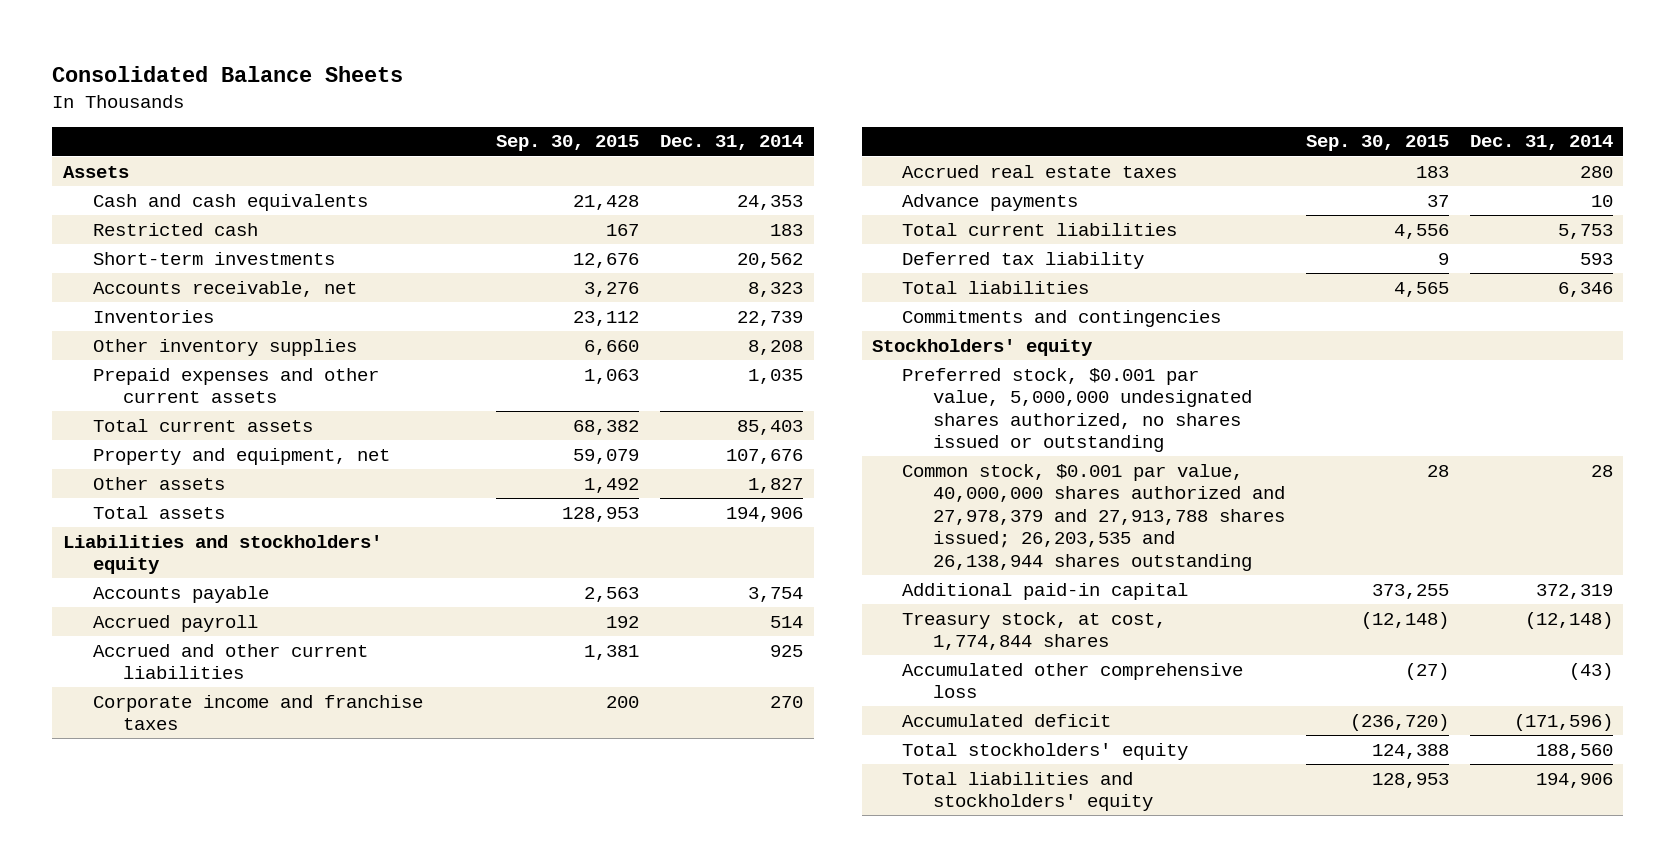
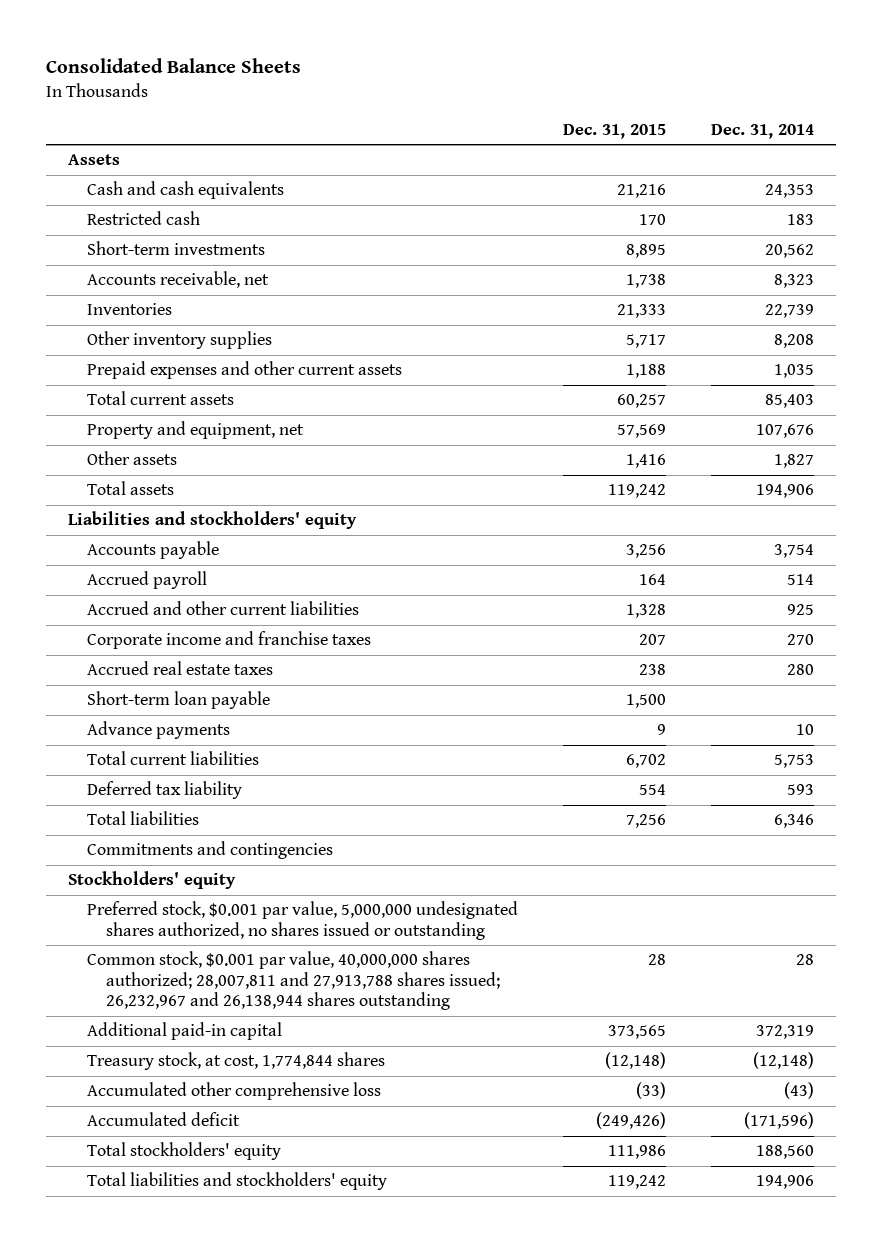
[496,135,640,152] Sep. 30, 2015 -> none
none -> [563,123,667,139] Dec. 31, 2015
none -> [87,691,271,710] Short-term loan payable
[902,463,1285,571] Common stock, $0.001 par value, 40,000,000 shares authorized and 27,978,379 and 27,913,788 shares issued; 26,203,535 and 26,138,944 shares outstanding -> [87,951,501,1011] Common stock, $0.001 par value, 40,000,000 shares authorized; 28,007,811 and 27,913,788 shares issued; 26,232,967 and 26,138,944 shares outstanding

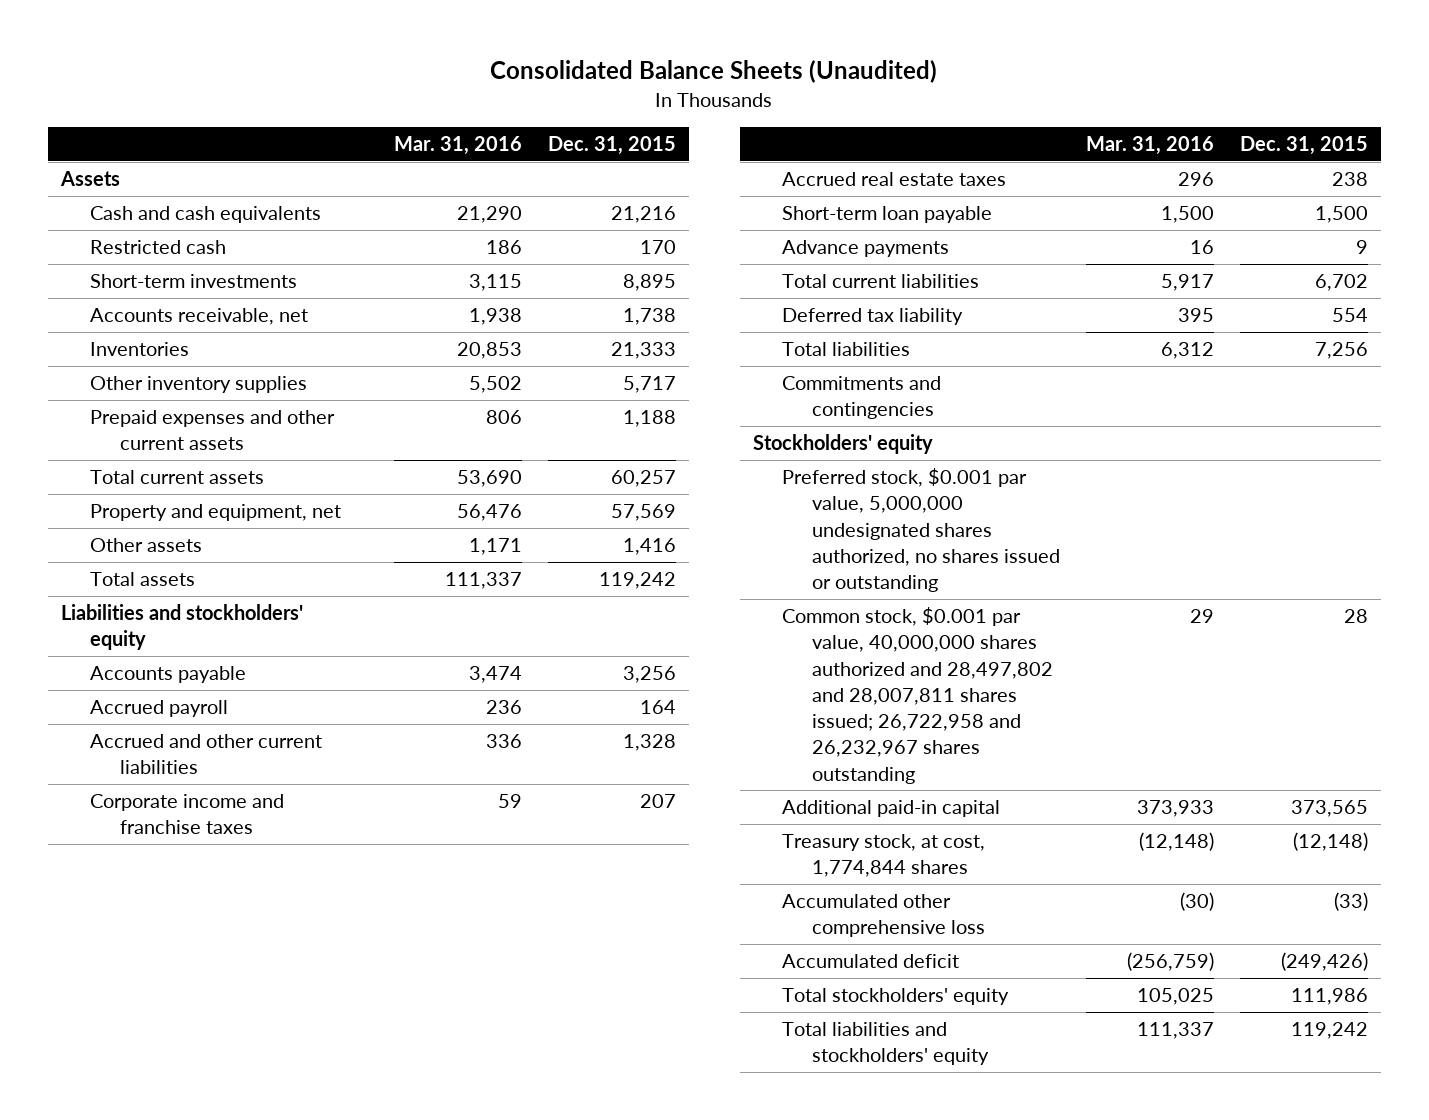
[45,58,301,74] Consolidated Balance Sheets -> [490,60,938,84] Consolidated Balance Sheets (Unaudited)
[710,123,814,139] Dec. 31, 2014 -> none
none -> [393,136,522,156] Mar. 31, 2016
[87,951,501,1011] Common stock, $0.001 par value, 40,000,000 shares authorized; 28,007,811 and 27,913,788 shares issued; 26,232,967 and 26,138,944 shares outstanding -> [782,607,1053,784] Common stock, $0.001 par value, 40,000,000 shares authorized and 28,497,802 and 28,007,811 shares issued; 26,722,958 and 26,232,967 shares outstanding

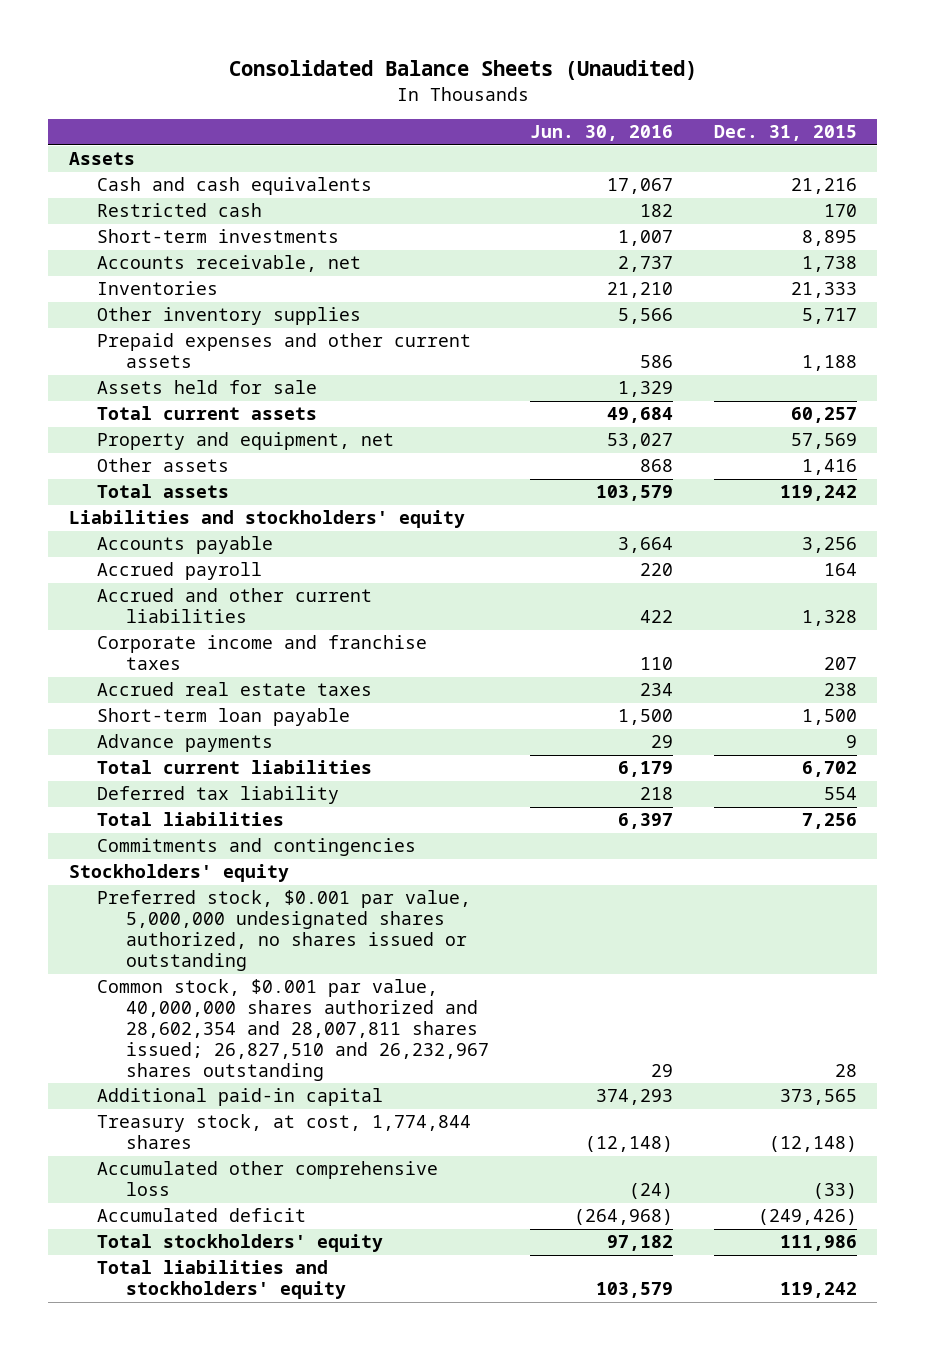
[393,136,522,156] Mar. 31, 2016 -> none
none -> [529,124,673,141] Jun. 30, 2016
none -> [97,380,318,395] Assets held for sale
[782,607,1053,784] Common stock, $0.001 par value, 40,000,000 shares authorized and 28,497,802 and 28,007,811 shares issued; 26,722,958 and 26,232,967 shares outstanding -> [97,979,489,1081] Common stock, $0.001 par value, 40,000,000 shares authorized and 28,602,354 and 28,007,811 shares issued; 26,827,510 and 26,232,967 shares outstanding

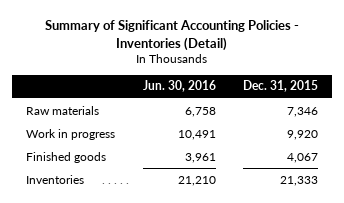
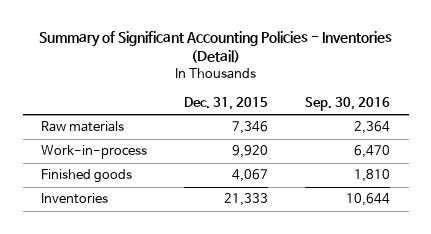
[142,80,216,93] Jun. 30, 2016 -> none
none -> [305,96,391,111] Sep. 30, 2016
[26,128,116,140] Work in progress -> [41,145,148,160] Work-in-process

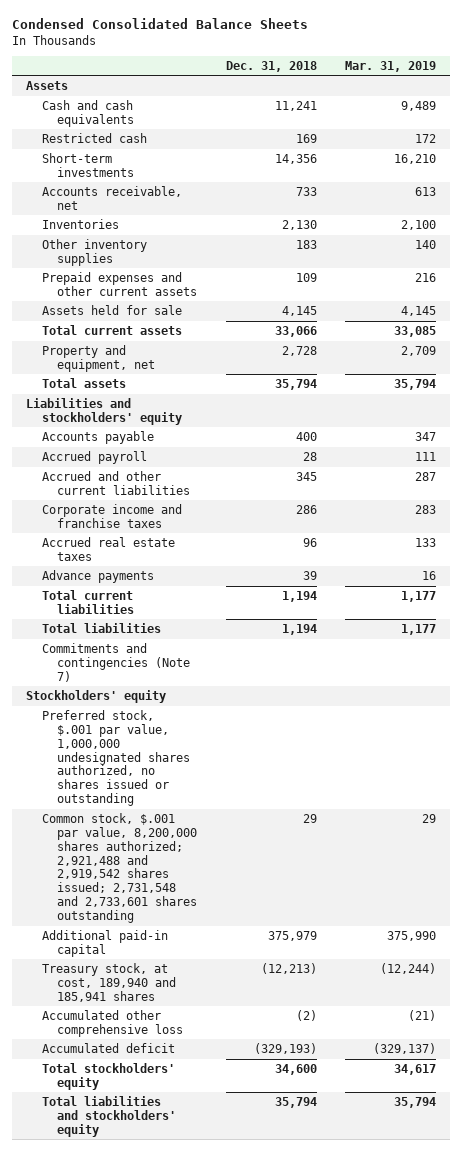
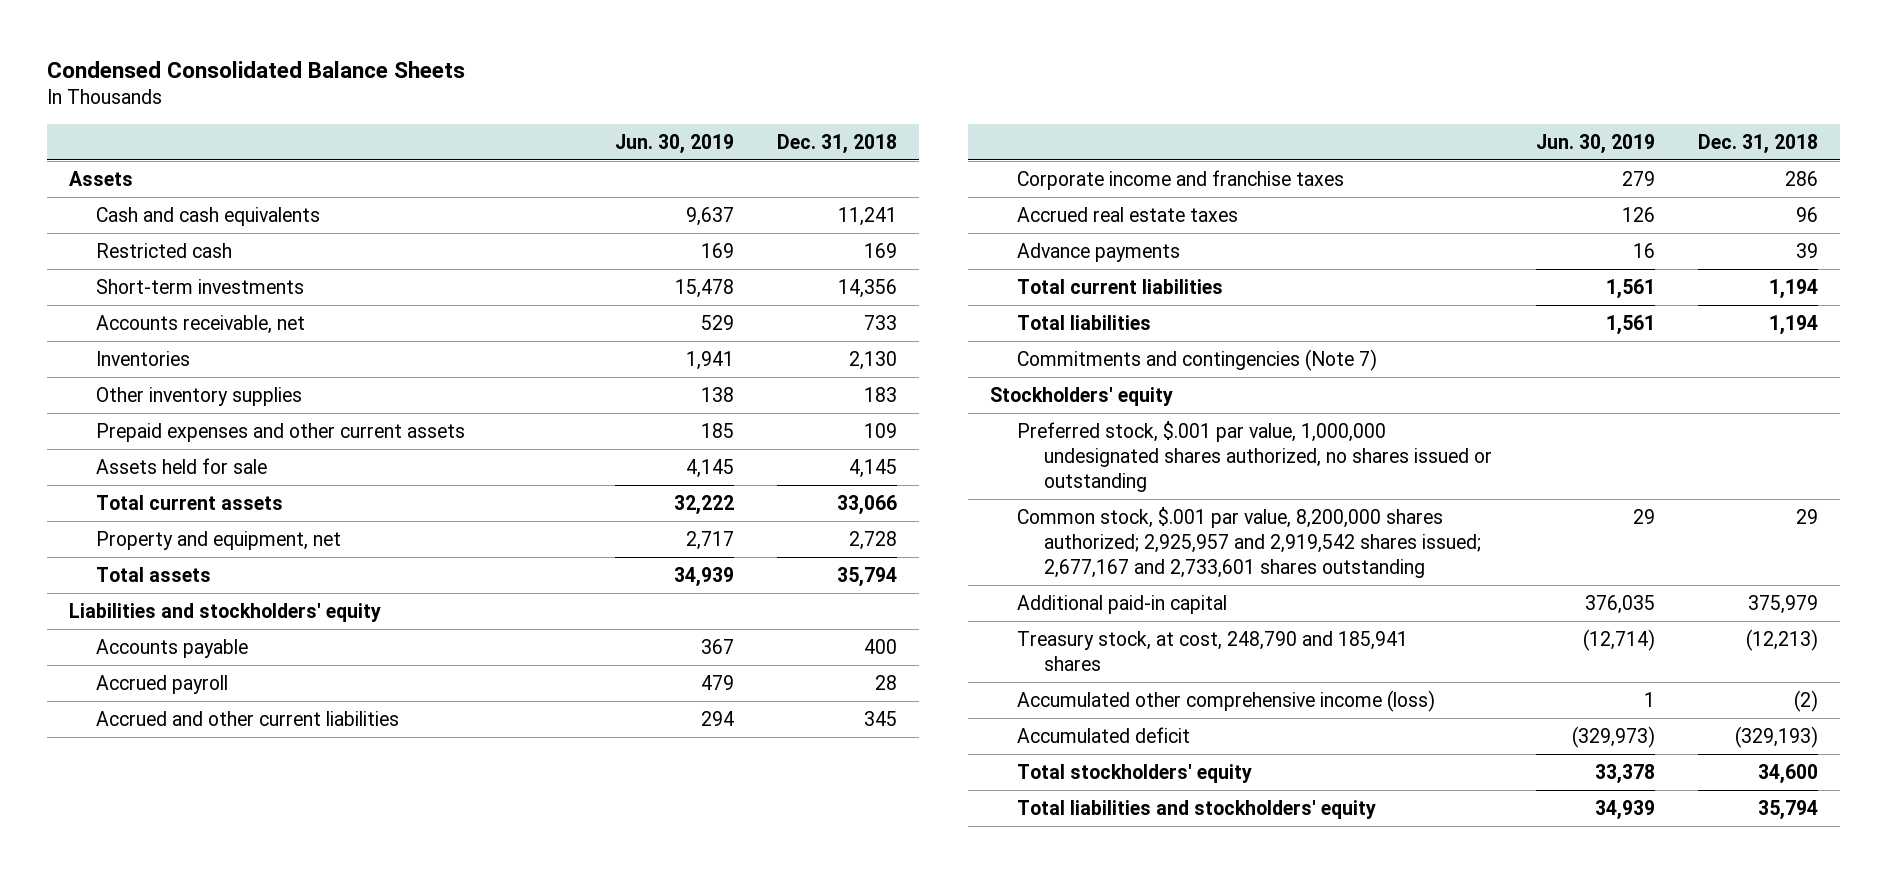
[344,60,436,72] Mar. 31, 2019 -> none
none -> [614,134,734,155] Jun. 30, 2019
[41,812,198,924] Common stock, $.001 par value, 8,200,000 shares authorized; 2,921,488 and 2,919,542 shares issued; 2,731,548 and 2,733,601 shares outstanding -> [1017,506,1482,579] Common stock, $.001 par value, 8,200,000 shares authorized; 2,925,957 and 2,919,542 shares issued; 2,677,167 and 2,733,601 shares outstanding
[41,962,177,1002] Treasury stock, at cost, 189,940 and 185,941 shares -> [1017,630,1409,672] Treasury stock, at cost, 248,790 and 185,941 shares
[41,1009,184,1037] Accumulated other comprehensive loss -> [1017,689,1436,712] Accumulated other comprehensive income (loss)

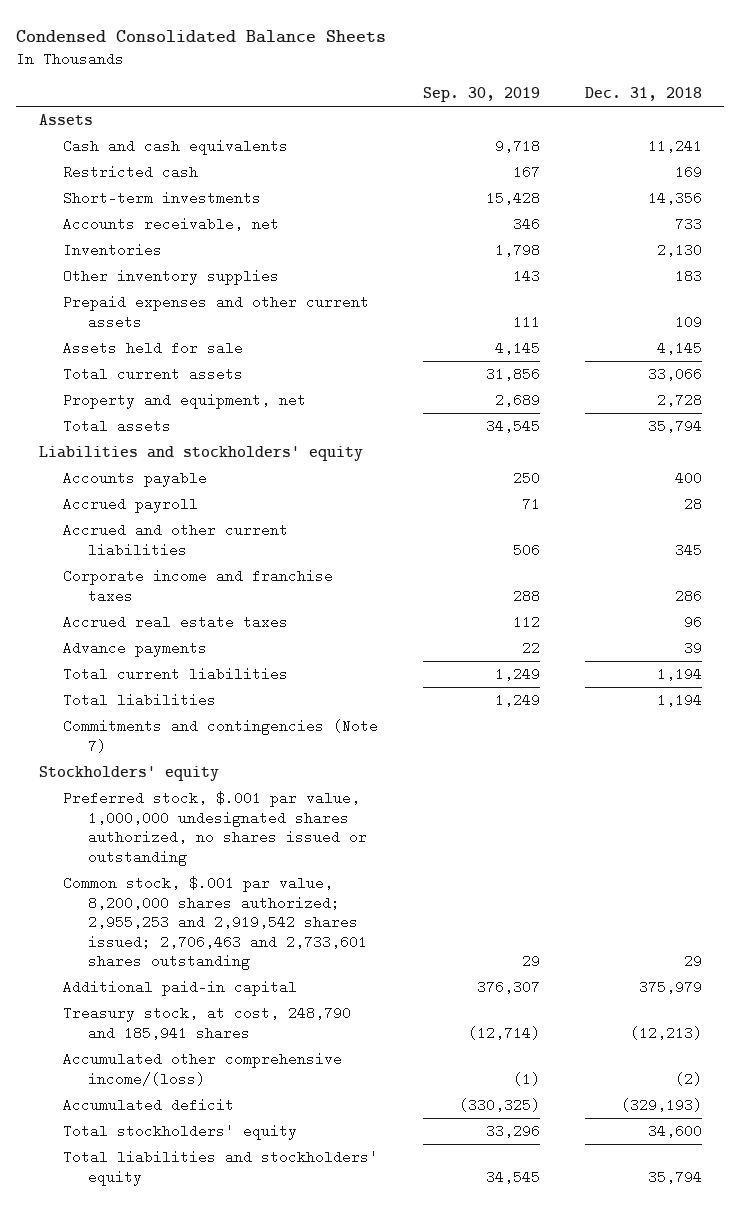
[614,134,734,155] Jun. 30, 2019 -> none
none -> [423,87,541,103] Sep. 30, 2019
[1017,506,1482,579] Common stock, $.001 par value, 8,200,000 shares authorized; 2,925,957 and 2,919,542 shares issued; 2,677,167 and 2,733,601 shares outstanding -> [63,876,367,971] Common stock, $.001 par value, 8,200,000 shares authorized; 2,955,253 and 2,919,542 shares issued; 2,706,463 and 2,733,601 shares outstanding
[1017,689,1436,712] Accumulated other comprehensive income (loss) -> [63,1052,343,1086] Accumulated other comprehensive income/(loss)

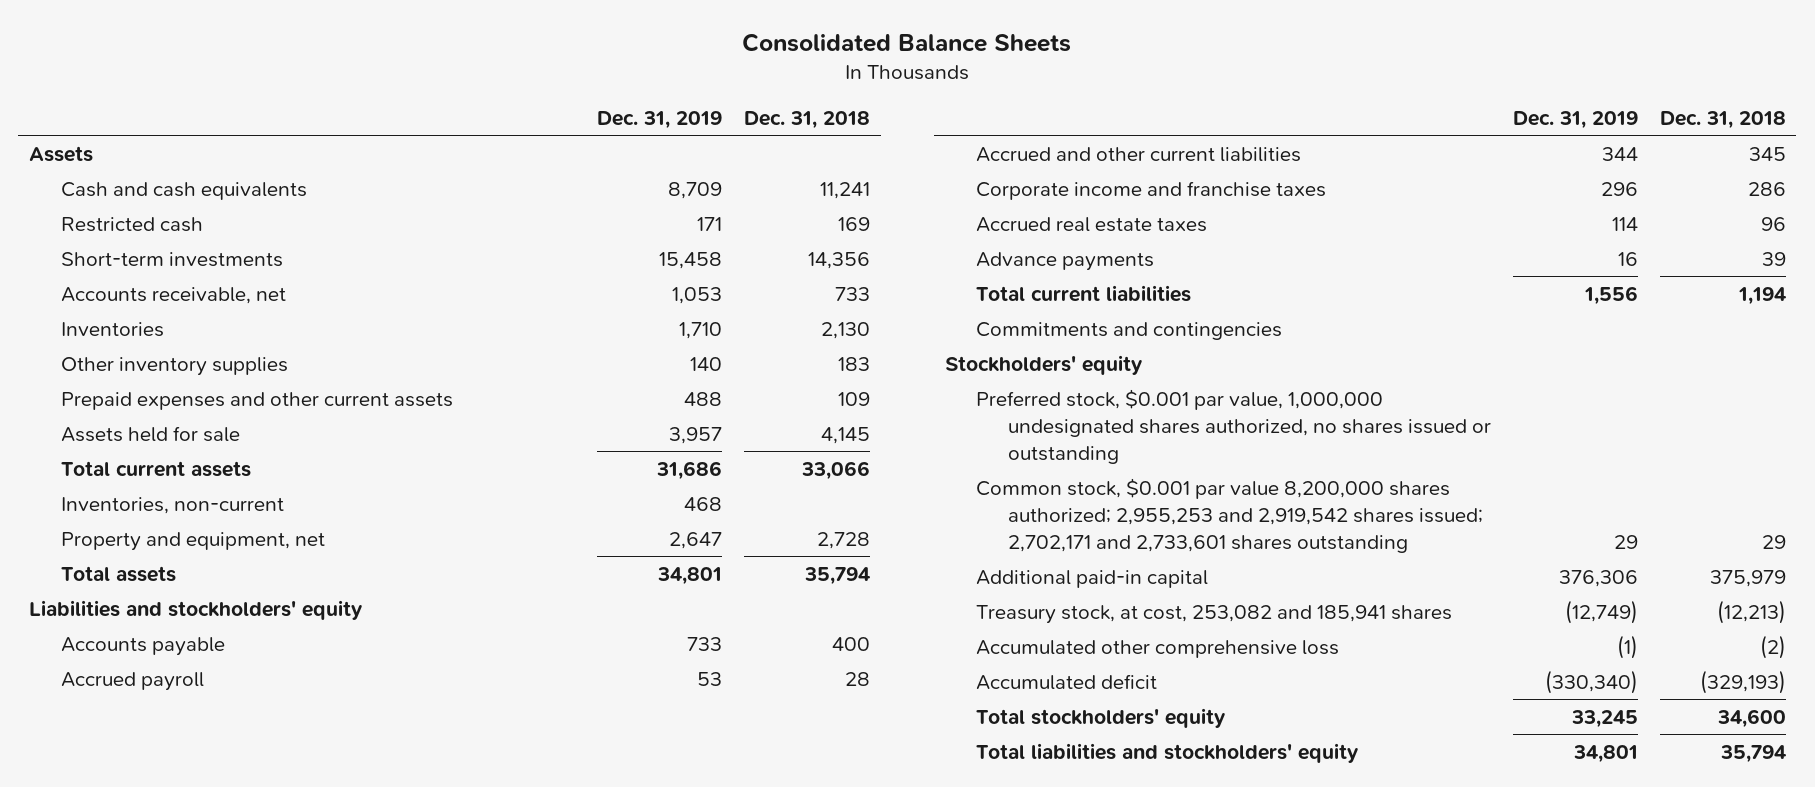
[16,29,387,43] Condensed Consolidated Balance Sheets -> [742,32,1072,52] Consolidated Balance Sheets
[423,87,541,103] Sep. 30, 2019 -> none
none -> [597,111,723,130] Dec. 31, 2019
none -> [60,496,284,514] Inventories, non-current
[63,693,217,708] Total liabilities -> none
[63,719,379,753] Commitments and contingencies (Note 7) -> [976,321,1283,340] Commitments and contingencies
[63,791,367,866] Preferred stock, $.001 par value, 1,000,000 undesignated shares authorized, no shares issued or outstanding -> [976,388,1492,465] Preferred stock, $0.001 par value, 1,000,000 undesignated shares authorized, no shares issued or outstanding
[63,876,367,971] Common stock, $.001 par value, 8,200,000 shares authorized; 2,955,253 and 2,919,542 shares issued; 2,706,463 and 2,733,601 shares outstanding -> [976,477,1484,554] Common stock, $0.001 par value 8,200,000 shares authorized; 2,955,253 and 2,919,542 shares issued; 2,702,171 and 2,733,601 shares outstanding
[63,1006,352,1040] Treasury stock, at cost, 248,790 and 185,941 shares -> [976,604,1453,624] Treasury stock, at cost, 253,082 and 185,941 shares
[63,1052,343,1086] Accumulated other comprehensive income/(loss) -> [976,639,1340,658] Accumulated other comprehensive loss

